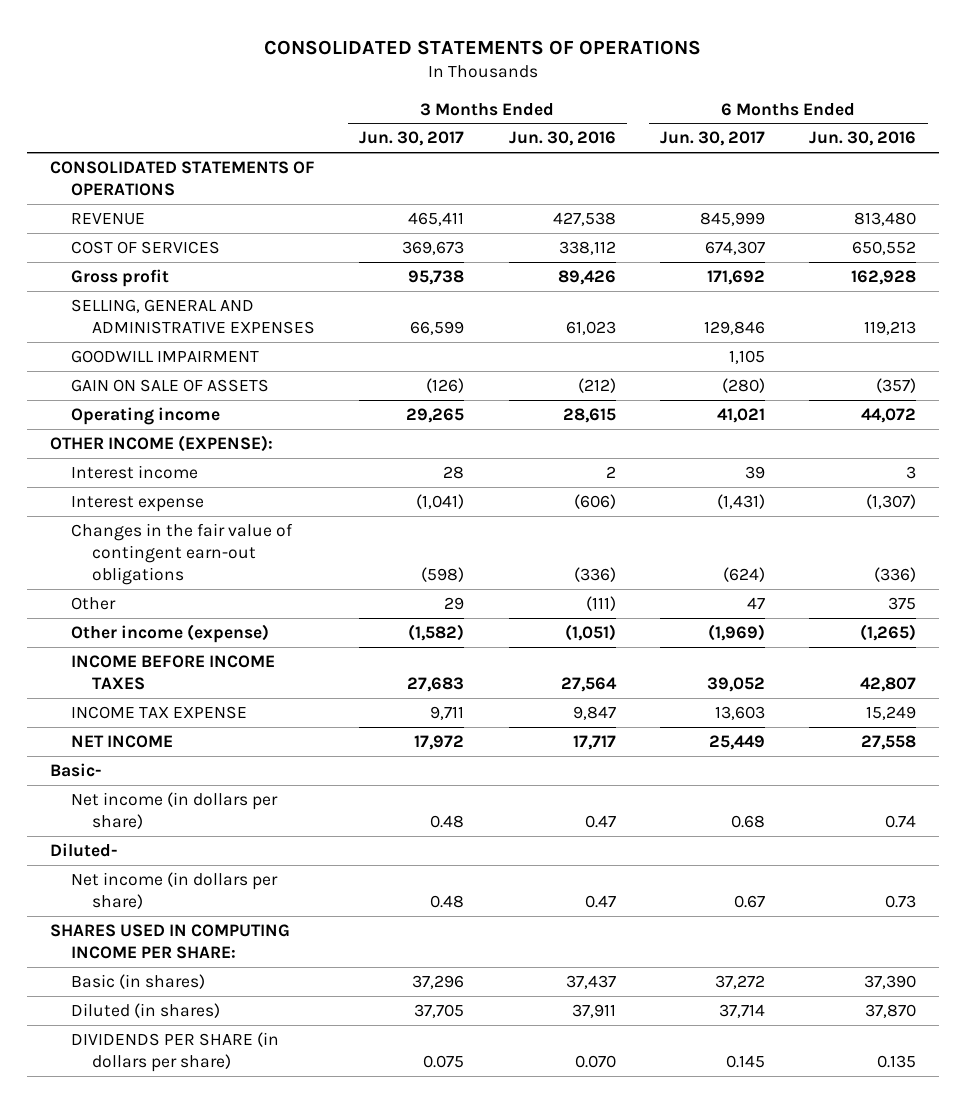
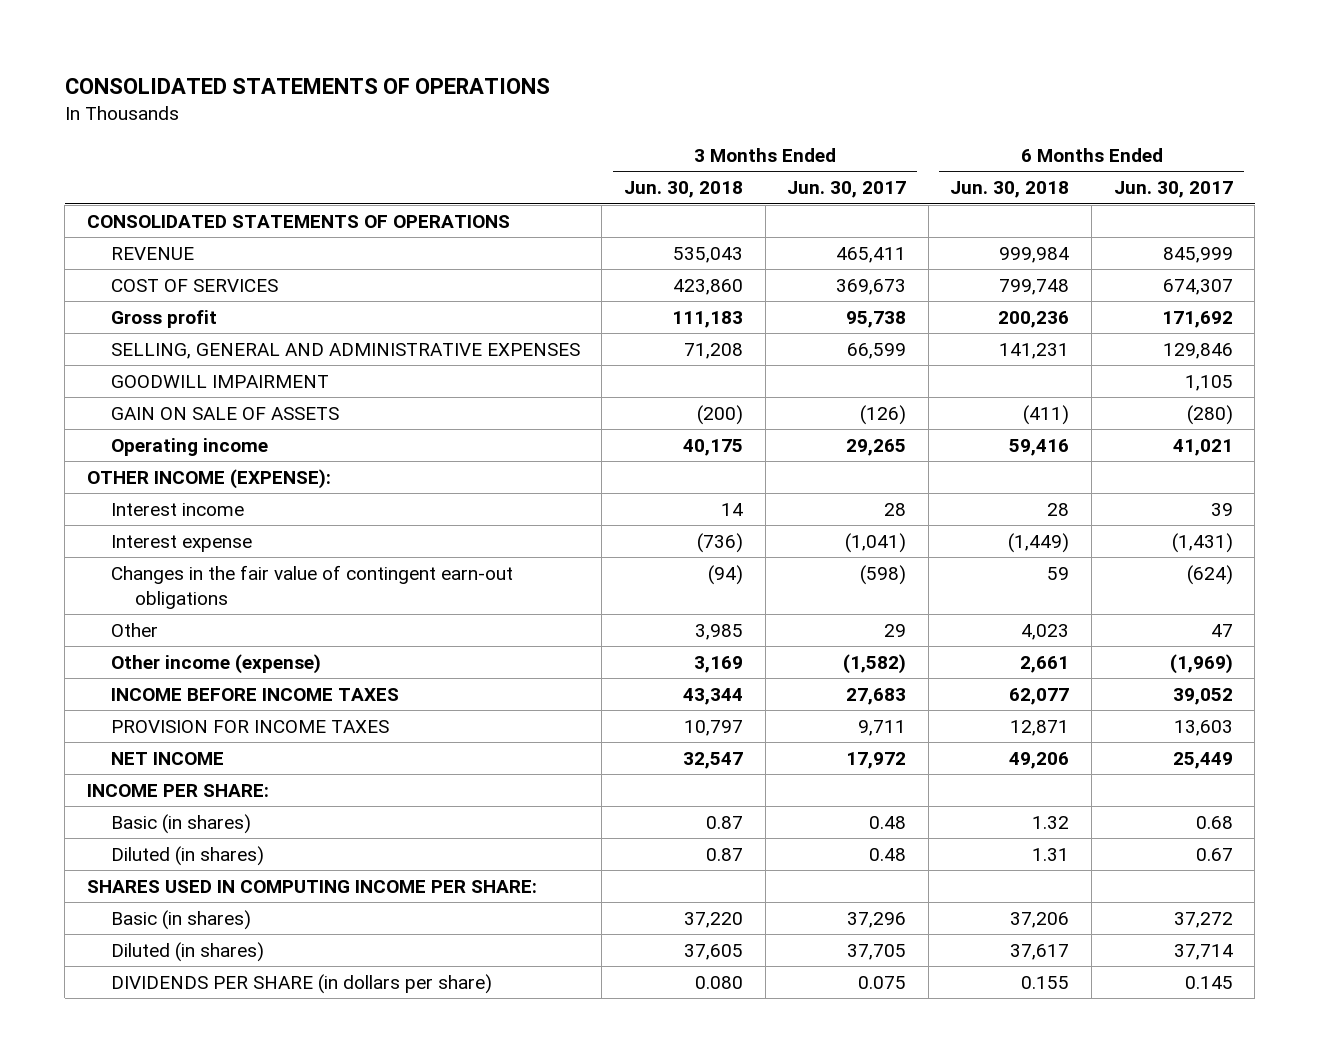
[508,131,616,147] Jun. 30, 2016 -> none
[809,131,917,147] Jun. 30, 2016 -> none
none -> [623,181,743,199] Jun. 30, 2018
none -> [950,181,1070,199] Jun. 30, 2018
[70,705,247,719] INCOME TAX EXPENSE -> [110,719,389,733] PROVISION FOR INCOME TAXES
[49,762,102,777] Basic- -> none
[49,842,118,857] Diluted- -> none
none -> [86,783,269,797] INCOME PER SHARE:
[70,791,278,830] Net income (in dollars per share) -> [110,813,251,834] Basic (in shares)
[70,871,278,910] Net income (in dollars per share) -> [110,845,264,866] Diluted (in shares)

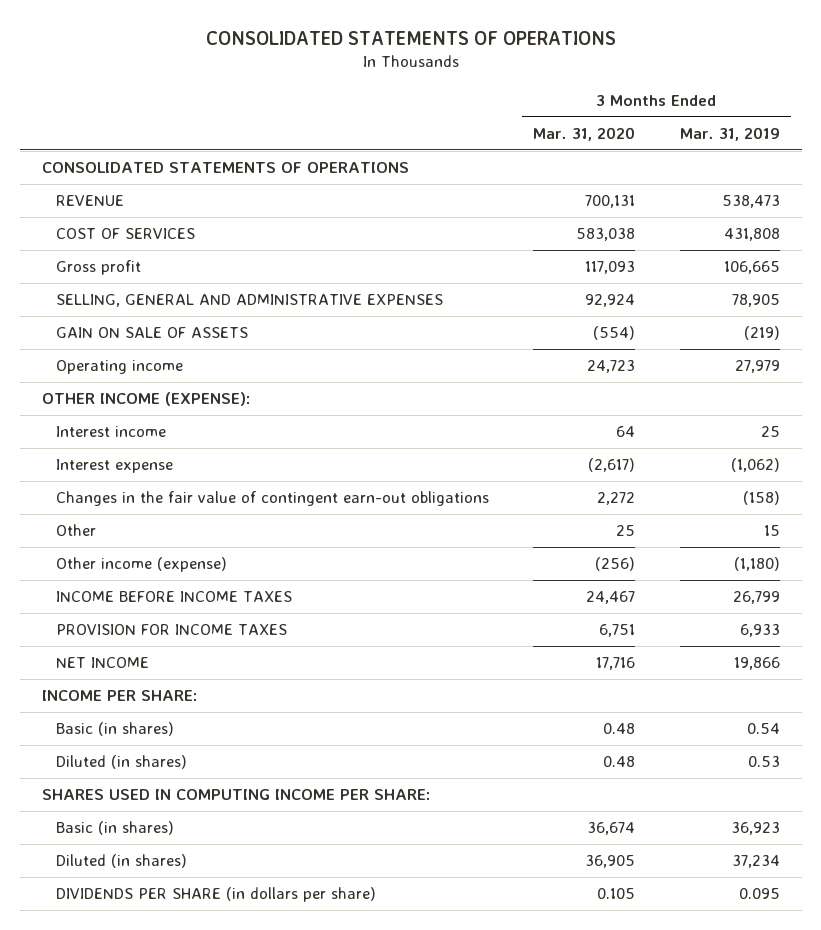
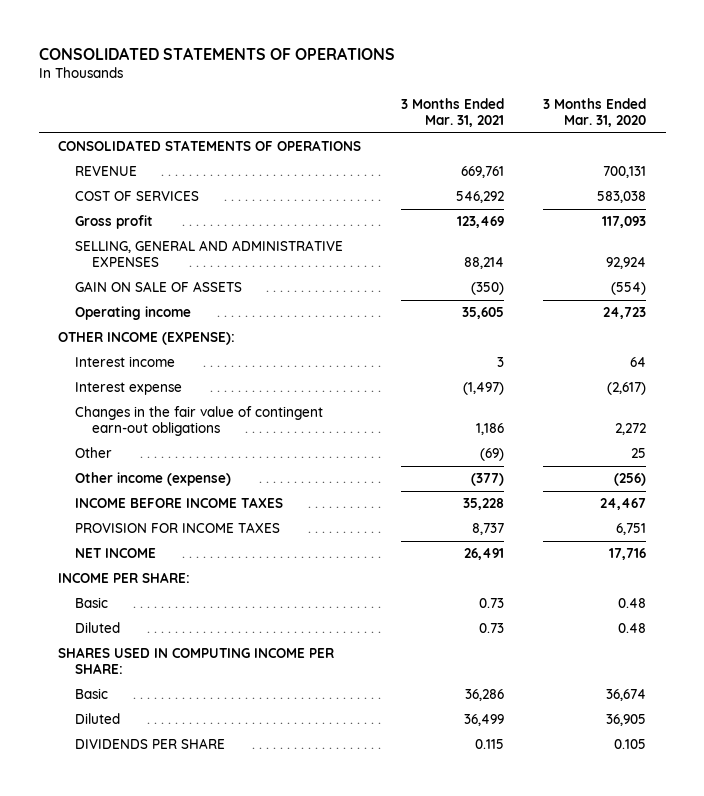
[679,126,780,141] Mar. 31, 2019 -> none
none -> [400,98,504,128] 3 Months Ended Mar. 31, 2021
[55,722,174,737] Basic (in shares) -> [75,597,109,609] Basic
[55,755,187,770] Diluted (in shares) -> [75,622,121,634] Diluted
[55,821,174,836] Basic (in shares) -> [75,688,109,700] Basic
[55,854,187,869] Diluted (in shares) -> [75,713,121,725] Diluted
[55,887,376,903] DIVIDENDS PER SHARE (in dollars per share) -> [75,738,226,750] DIVIDENDS PER SHARE

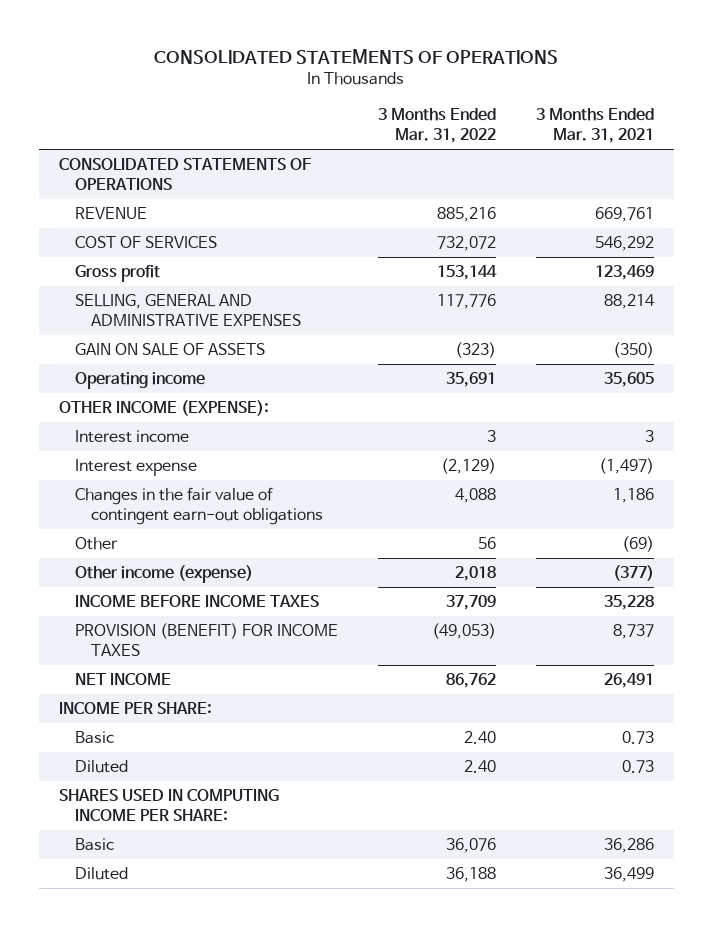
[543,98,647,128] 3 Months Ended Mar. 31, 2020 -> none
none -> [377,108,496,144] 3 Months Ended Mar. 31, 2022
[75,522,281,534] PROVISION FOR INCOME TAXES -> [74,623,338,657] PROVISION (BENEFIT) FOR INCOME TAXES
[75,738,226,750] DIVIDENDS PER SHARE -> none

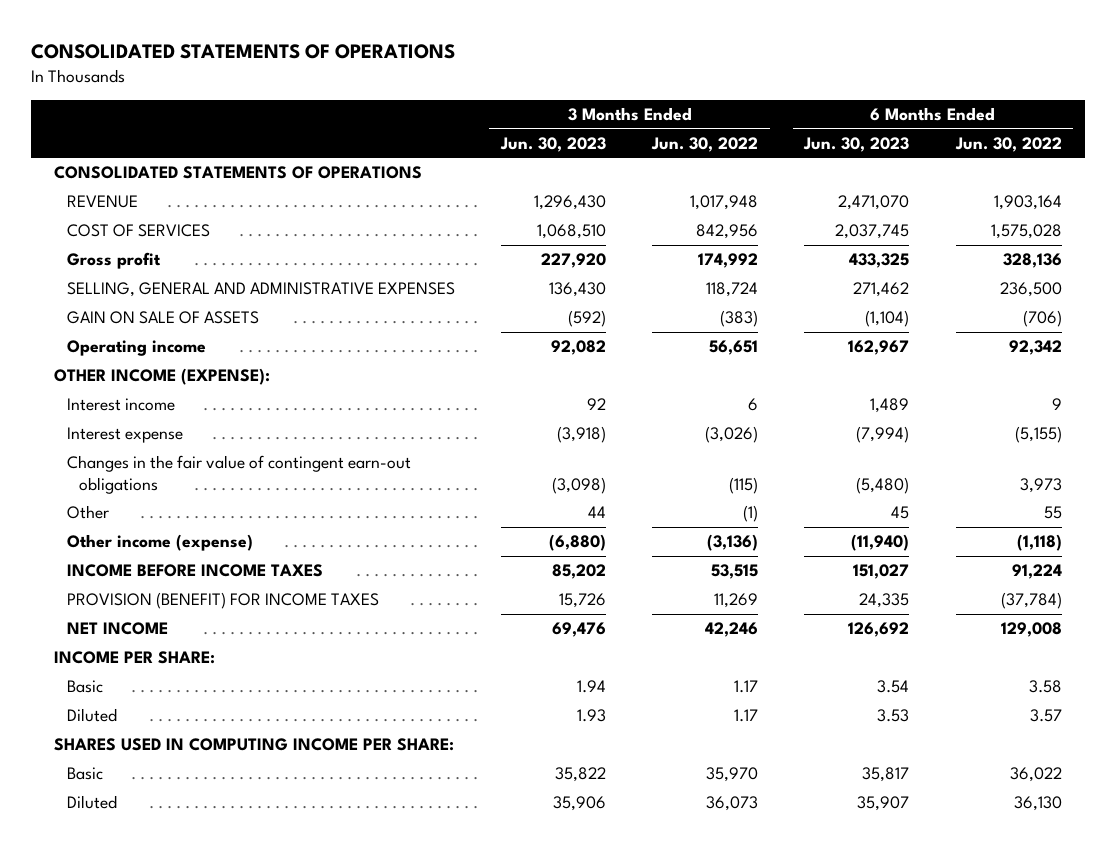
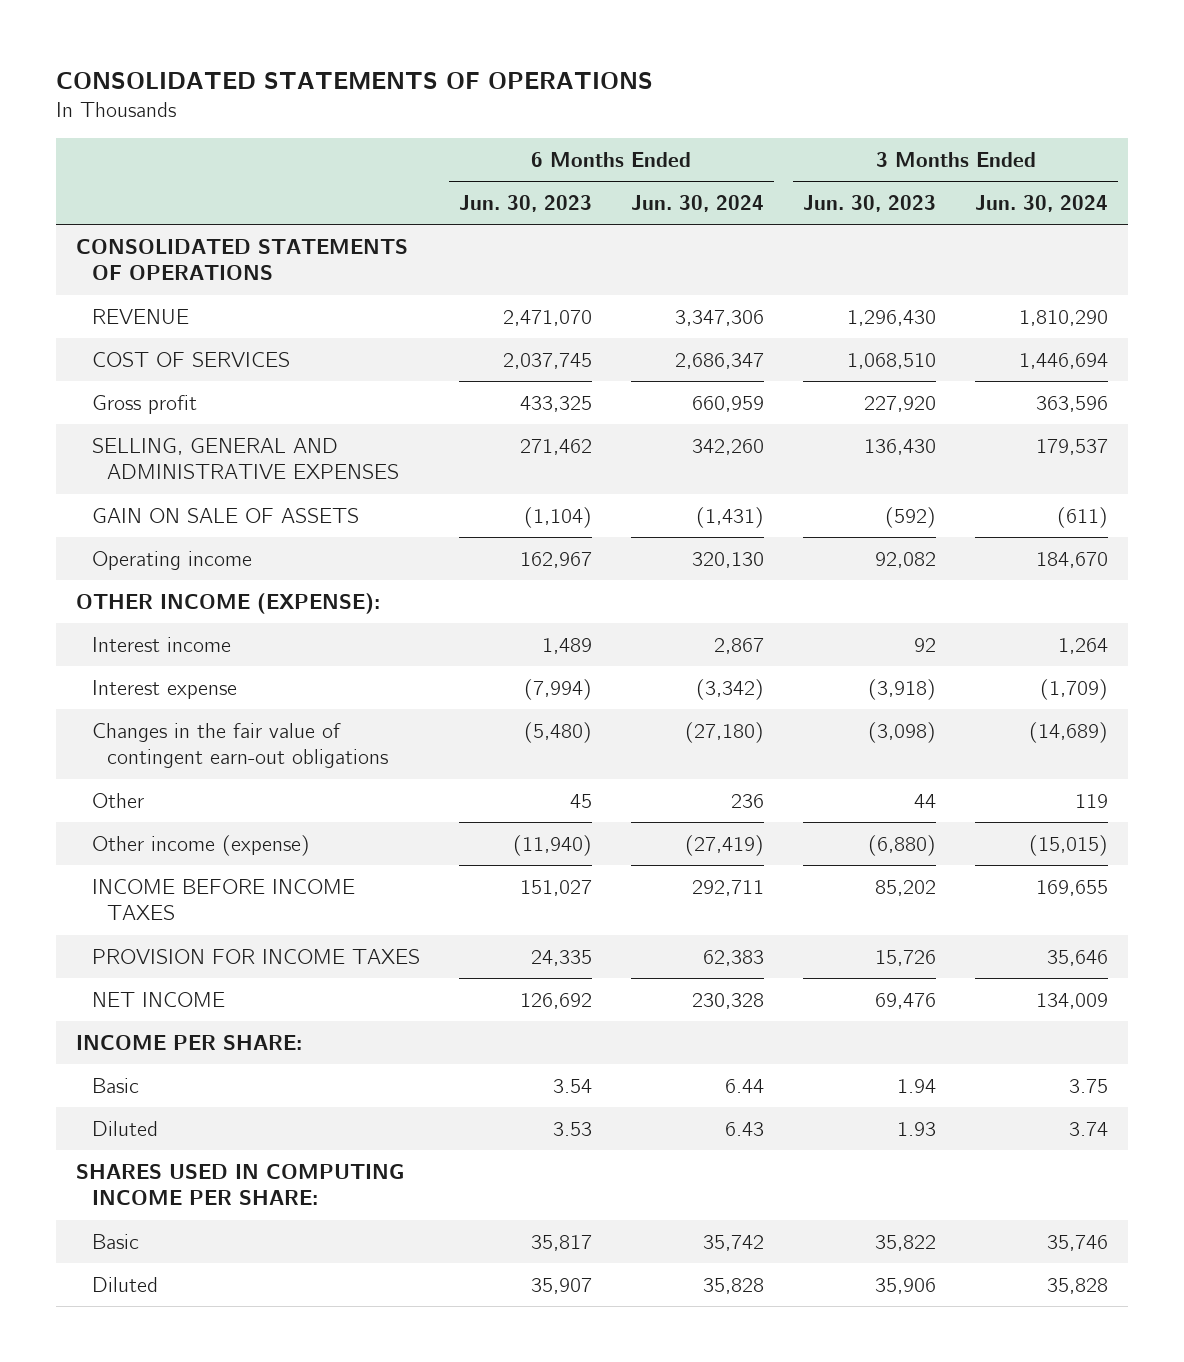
[651,136,759,152] Jun. 30, 2022 -> none
[954,136,1062,152] Jun. 30, 2022 -> none
none -> [630,194,764,212] Jun. 30, 2024
none -> [975,194,1109,212] Jun. 30, 2024
[66,592,379,610] PROVISION (BENEFIT) FOR INCOME TAXES -> [91,948,420,964] PROVISION FOR INCOME TAXES

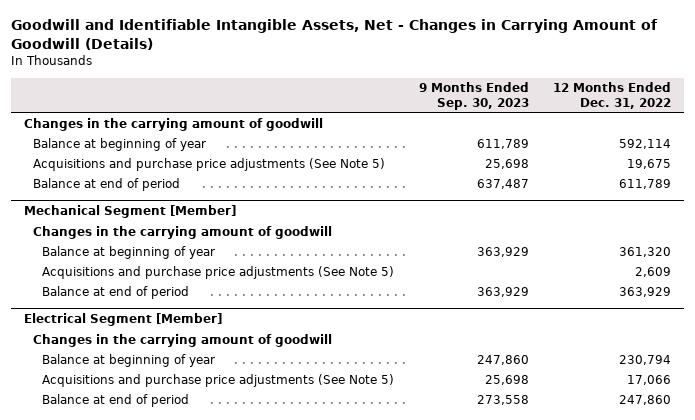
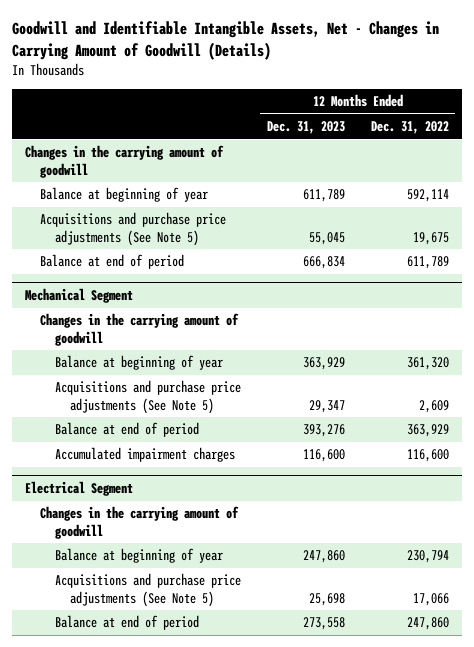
[418,82,529,110] 9 Months Ended Sep. 30, 2023 -> none
none -> [266,121,345,135] Dec. 31, 2023
[23,204,236,218] Mechanical Segment [Member] -> [25,288,134,304] Mechanical Segment
none -> [54,447,235,463] Accumulated impairment charges
[23,312,222,326] Electrical Segment [Member] -> [25,481,134,497] Electrical Segment

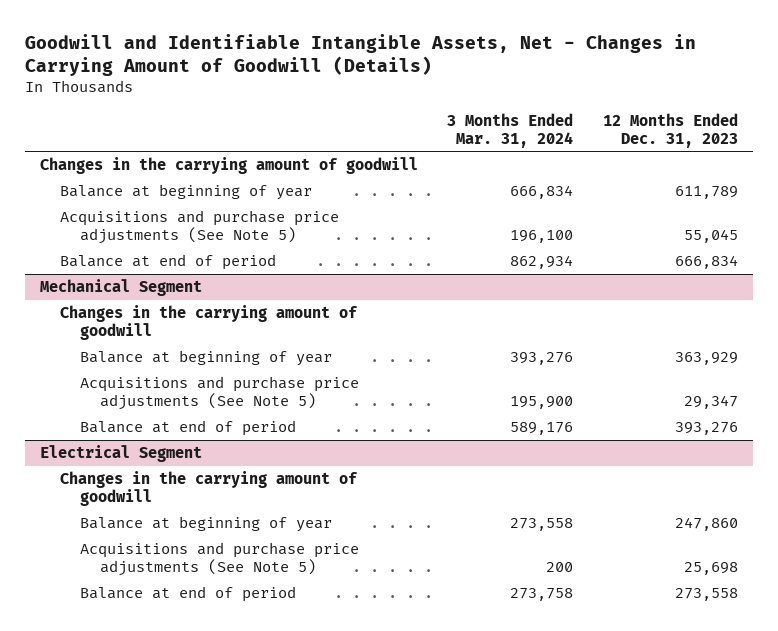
[370,121,449,135] Dec. 31, 2022 -> none
none -> [447,112,574,148] 3 Months Ended Mar. 31, 2024
[54,447,235,463] Accumulated impairment charges -> none

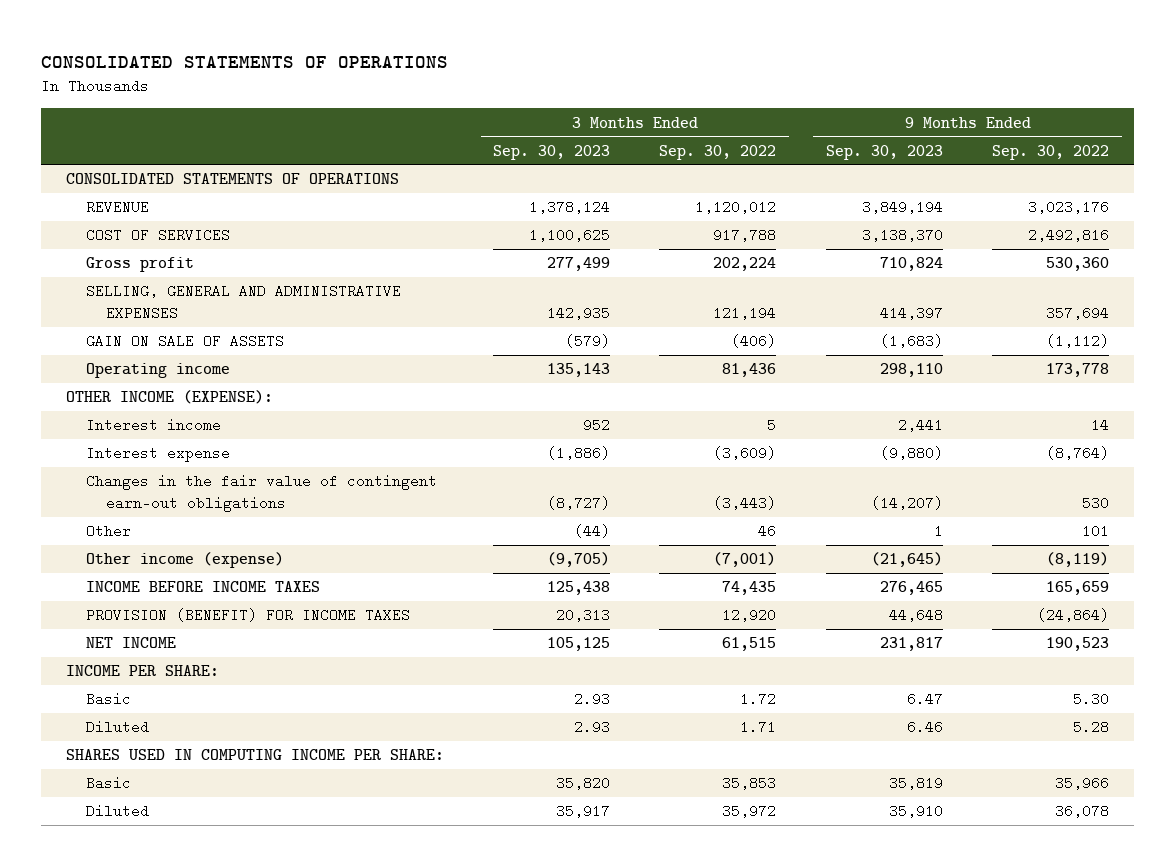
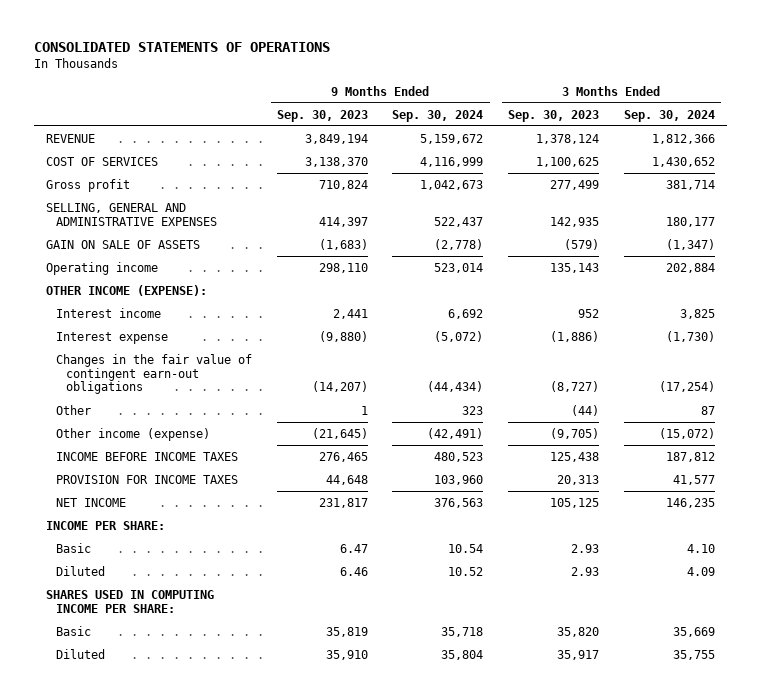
[659,144,777,160] Sep. 30, 2022 -> none
[992,144,1110,160] Sep. 30, 2022 -> none
none -> [392,109,484,122] Sep. 30, 2024
none -> [623,109,715,122] Sep. 30, 2024
[65,173,399,185] CONSOLIDATED STATEMENTS OF OPERATIONS -> none
[86,608,411,623] PROVISION (BENEFIT) FOR INCOME TAXES -> [56,474,239,484] PROVISION FOR INCOME TAXES

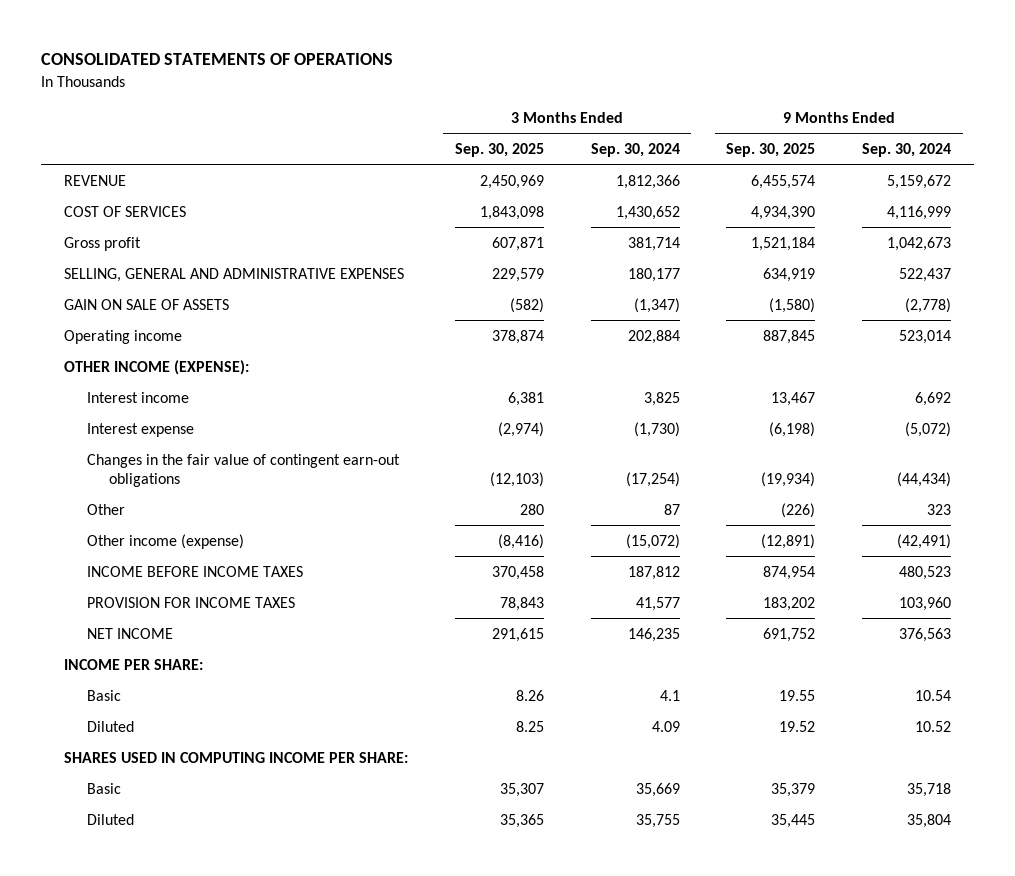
[276,109,368,122] Sep. 30, 2023 -> none
[507,109,599,122] Sep. 30, 2023 -> none
none -> [455,142,545,157] Sep. 30, 2025
none -> [726,142,816,157] Sep. 30, 2025
[686,543,715,553] 4.10 -> [659,689,680,701] 4.1

